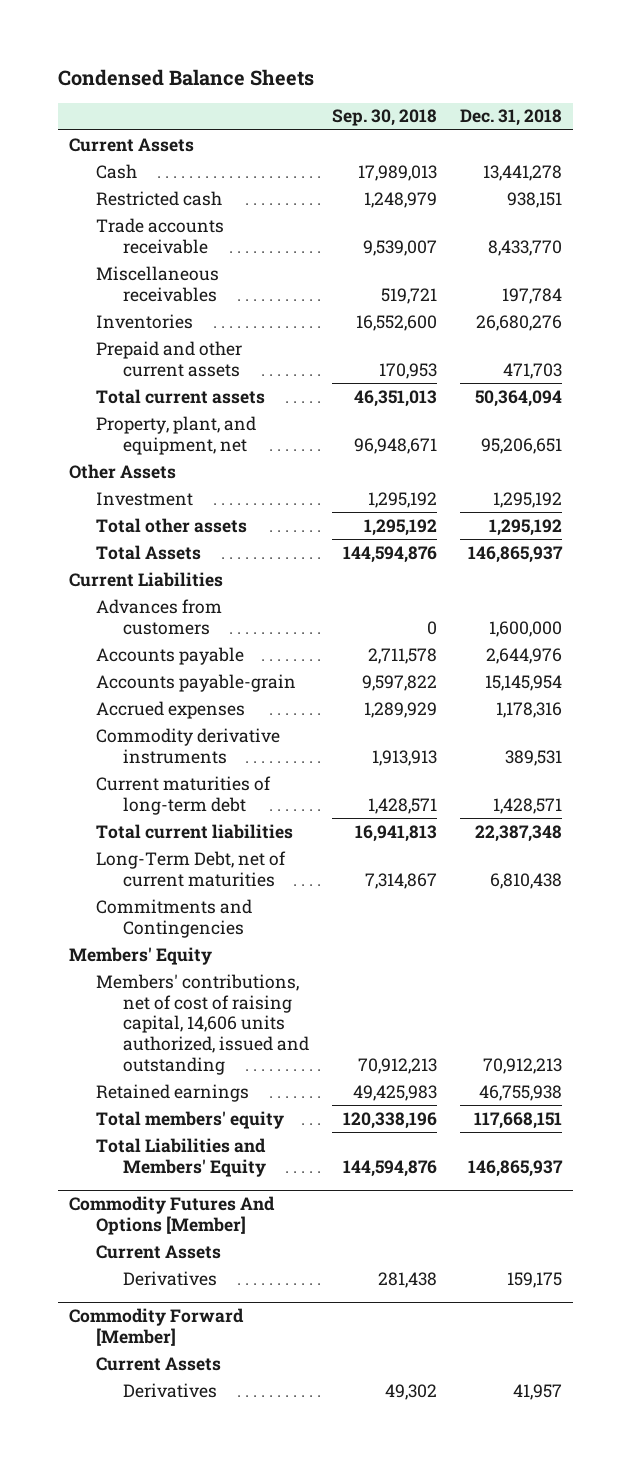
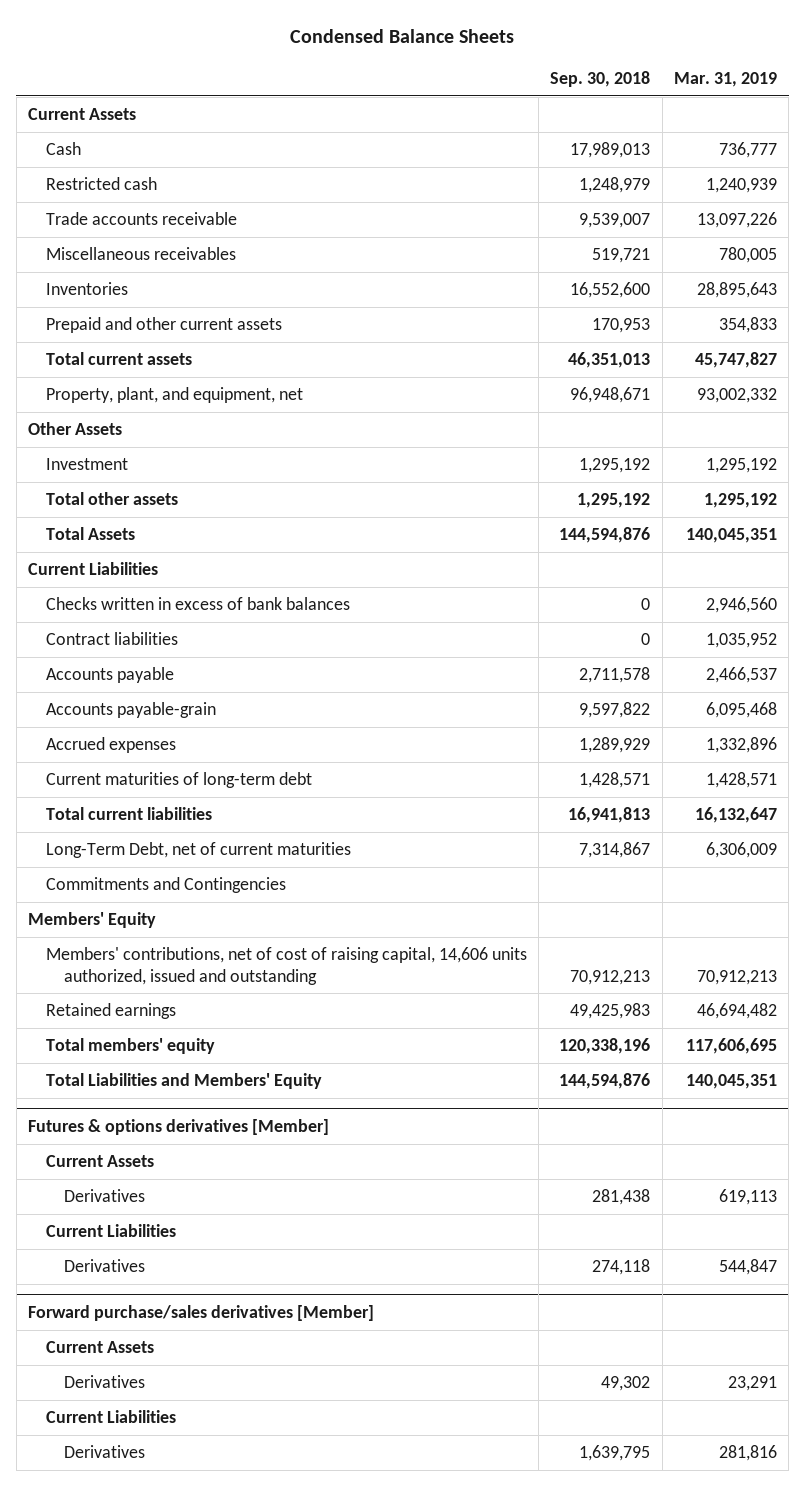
[459,109,562,127] Dec. 31, 2018 -> none
none -> [673,71,777,87] Mar. 31, 2019
none -> [45,597,350,611] Checks written in excess of bank balances
[96,598,223,635] Advances from customers -> [45,632,178,646] Contract liabilities
[96,727,281,764] Commodity derivative instruments -> none
[69,1196,276,1235] Commodity Futures And Options [Member] -> [27,1118,329,1135] Futures & options derivatives [Member]
none -> [45,1224,176,1238] Current Liabilities
none -> [63,1259,145,1273] Derivatives
[69,1308,245,1346] Commodity Forward [Member] -> [27,1304,374,1321] Forward purchase/sales derivatives [Member]
none -> [45,1410,176,1424] Current Liabilities
none -> [63,1445,145,1459] Derivatives

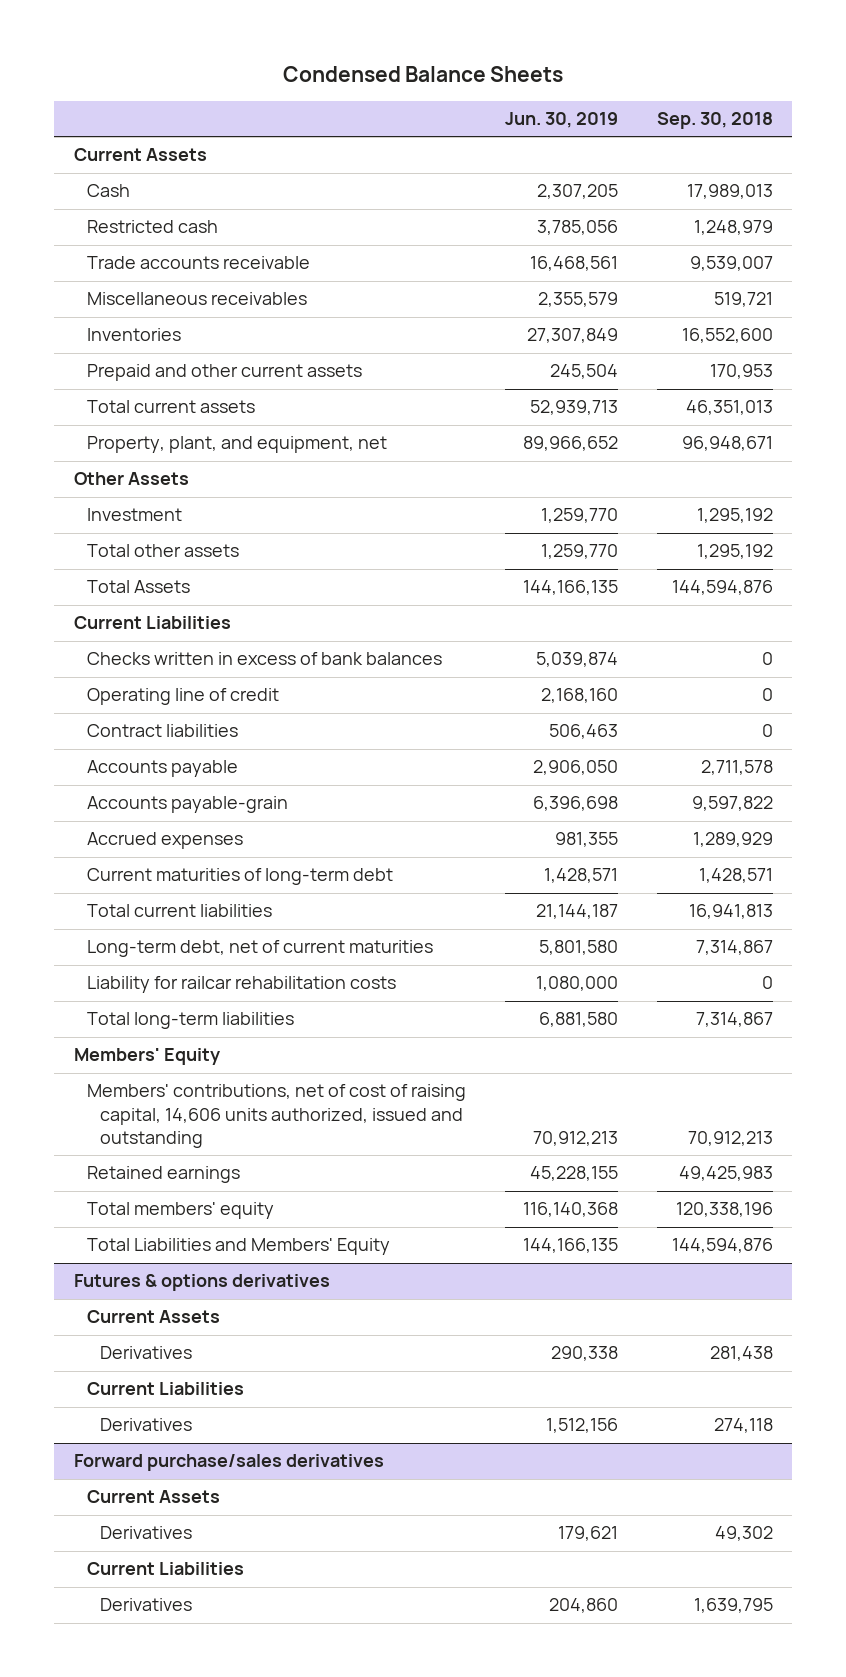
[673,71,777,87] Mar. 31, 2019 -> none
none -> [504,111,618,128] Jun. 30, 2019
none -> [86,688,279,706] Operating line of credit
[45,877,286,894] Commitments and Contingencies -> none
[45,842,351,859] Long-Term Debt, net of current maturities -> [86,940,433,958] Long-term debt, net of current maturities
none -> [86,976,396,994] Liability for railcar rehabilitation costs
none -> [86,1012,294,1030] Total long-term liabilities
[27,1118,329,1135] Futures & options derivatives [Member] -> [73,1274,330,1292] Futures & options derivatives
[27,1304,374,1321] Forward purchase/sales derivatives [Member] -> [73,1454,384,1472] Forward purchase/sales derivatives

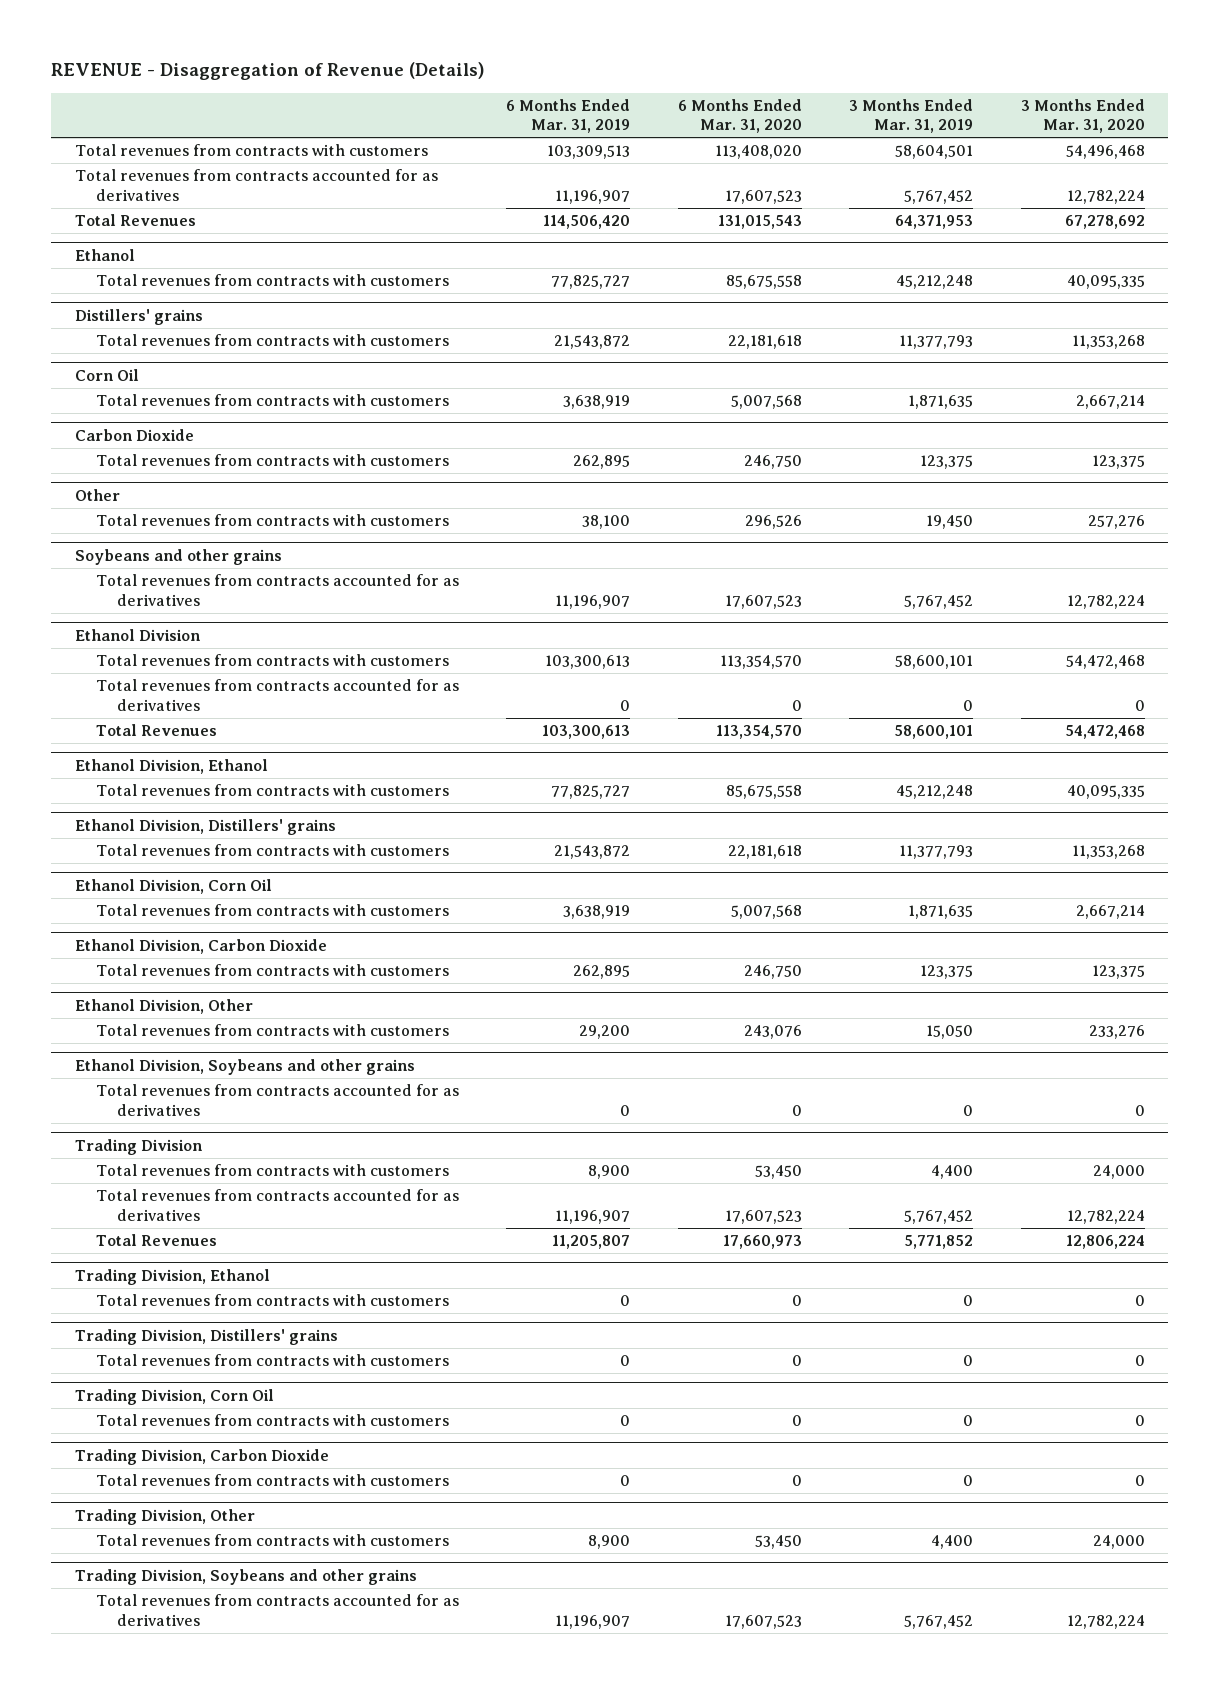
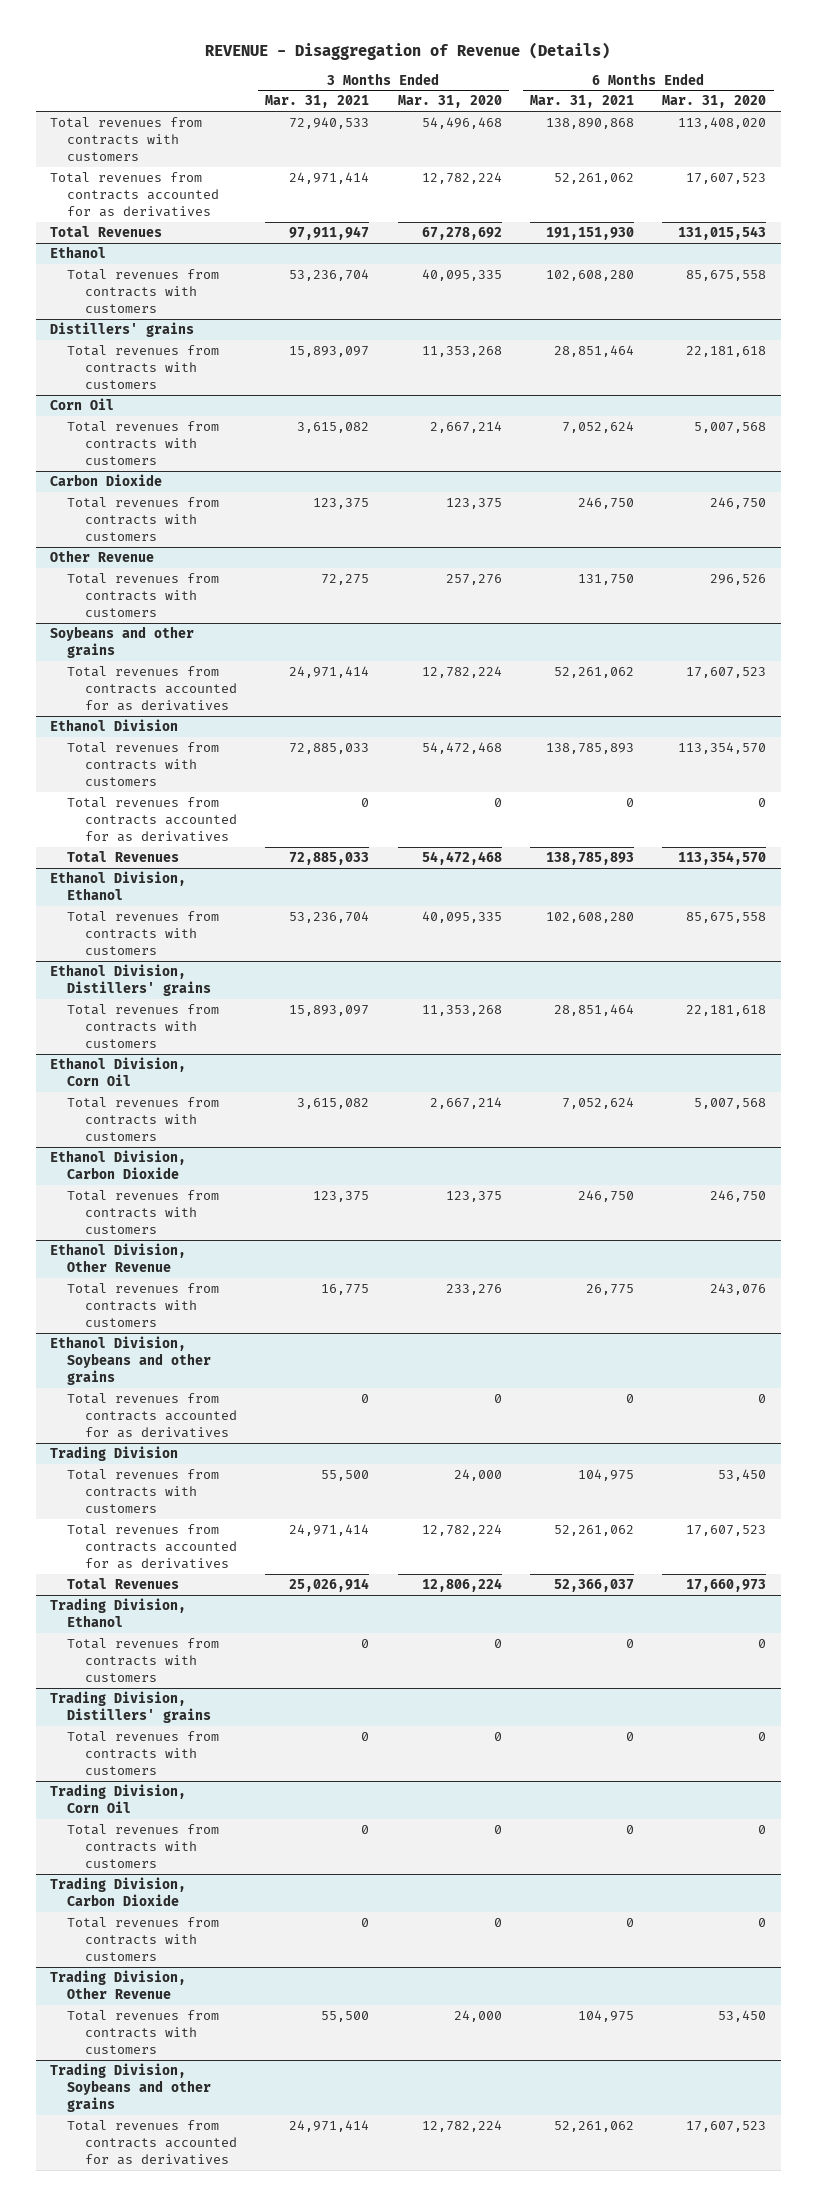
[506,98,631,134] 6 Months Ended Mar. 31, 2019 -> none
[849,98,974,134] 3 Months Ended Mar. 31, 2019 -> none
none -> [265,95,370,109] Mar. 31, 2021
none -> [529,95,634,109] Mar. 31, 2021
[74,488,120,501] Other -> [50,550,155,563] Other Revenue
[74,998,253,1014] Ethanol Division, Other -> [50,1243,187,1273] Ethanol Division, Other Revenue
[74,1508,255,1525] Trading Division, Other -> [50,1970,187,2000] Trading Division, Other Revenue

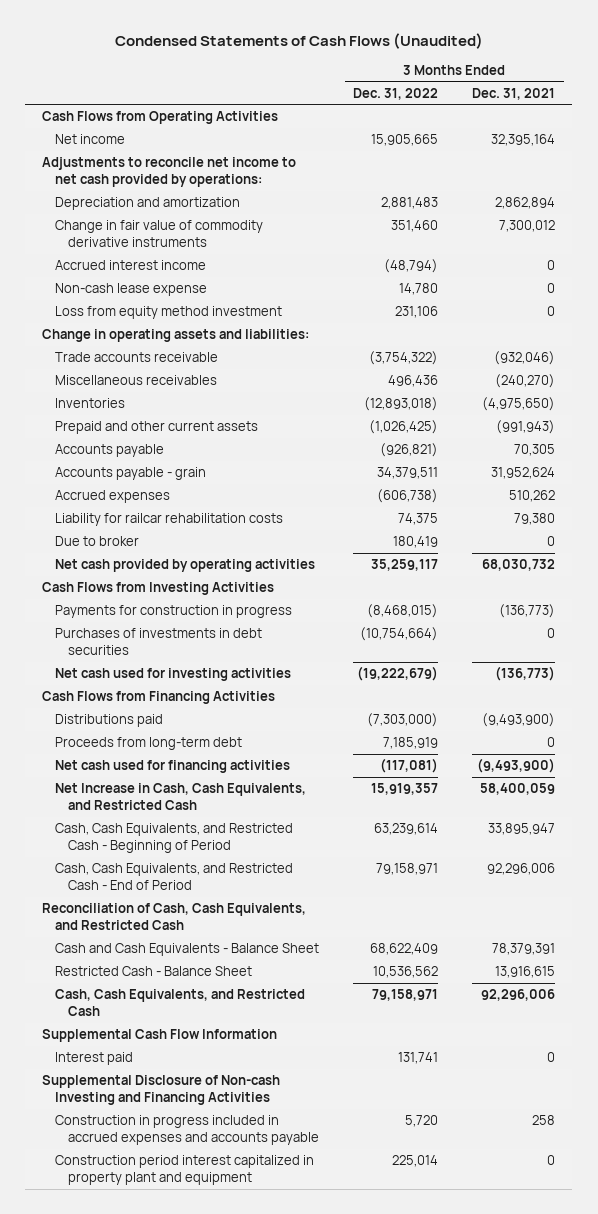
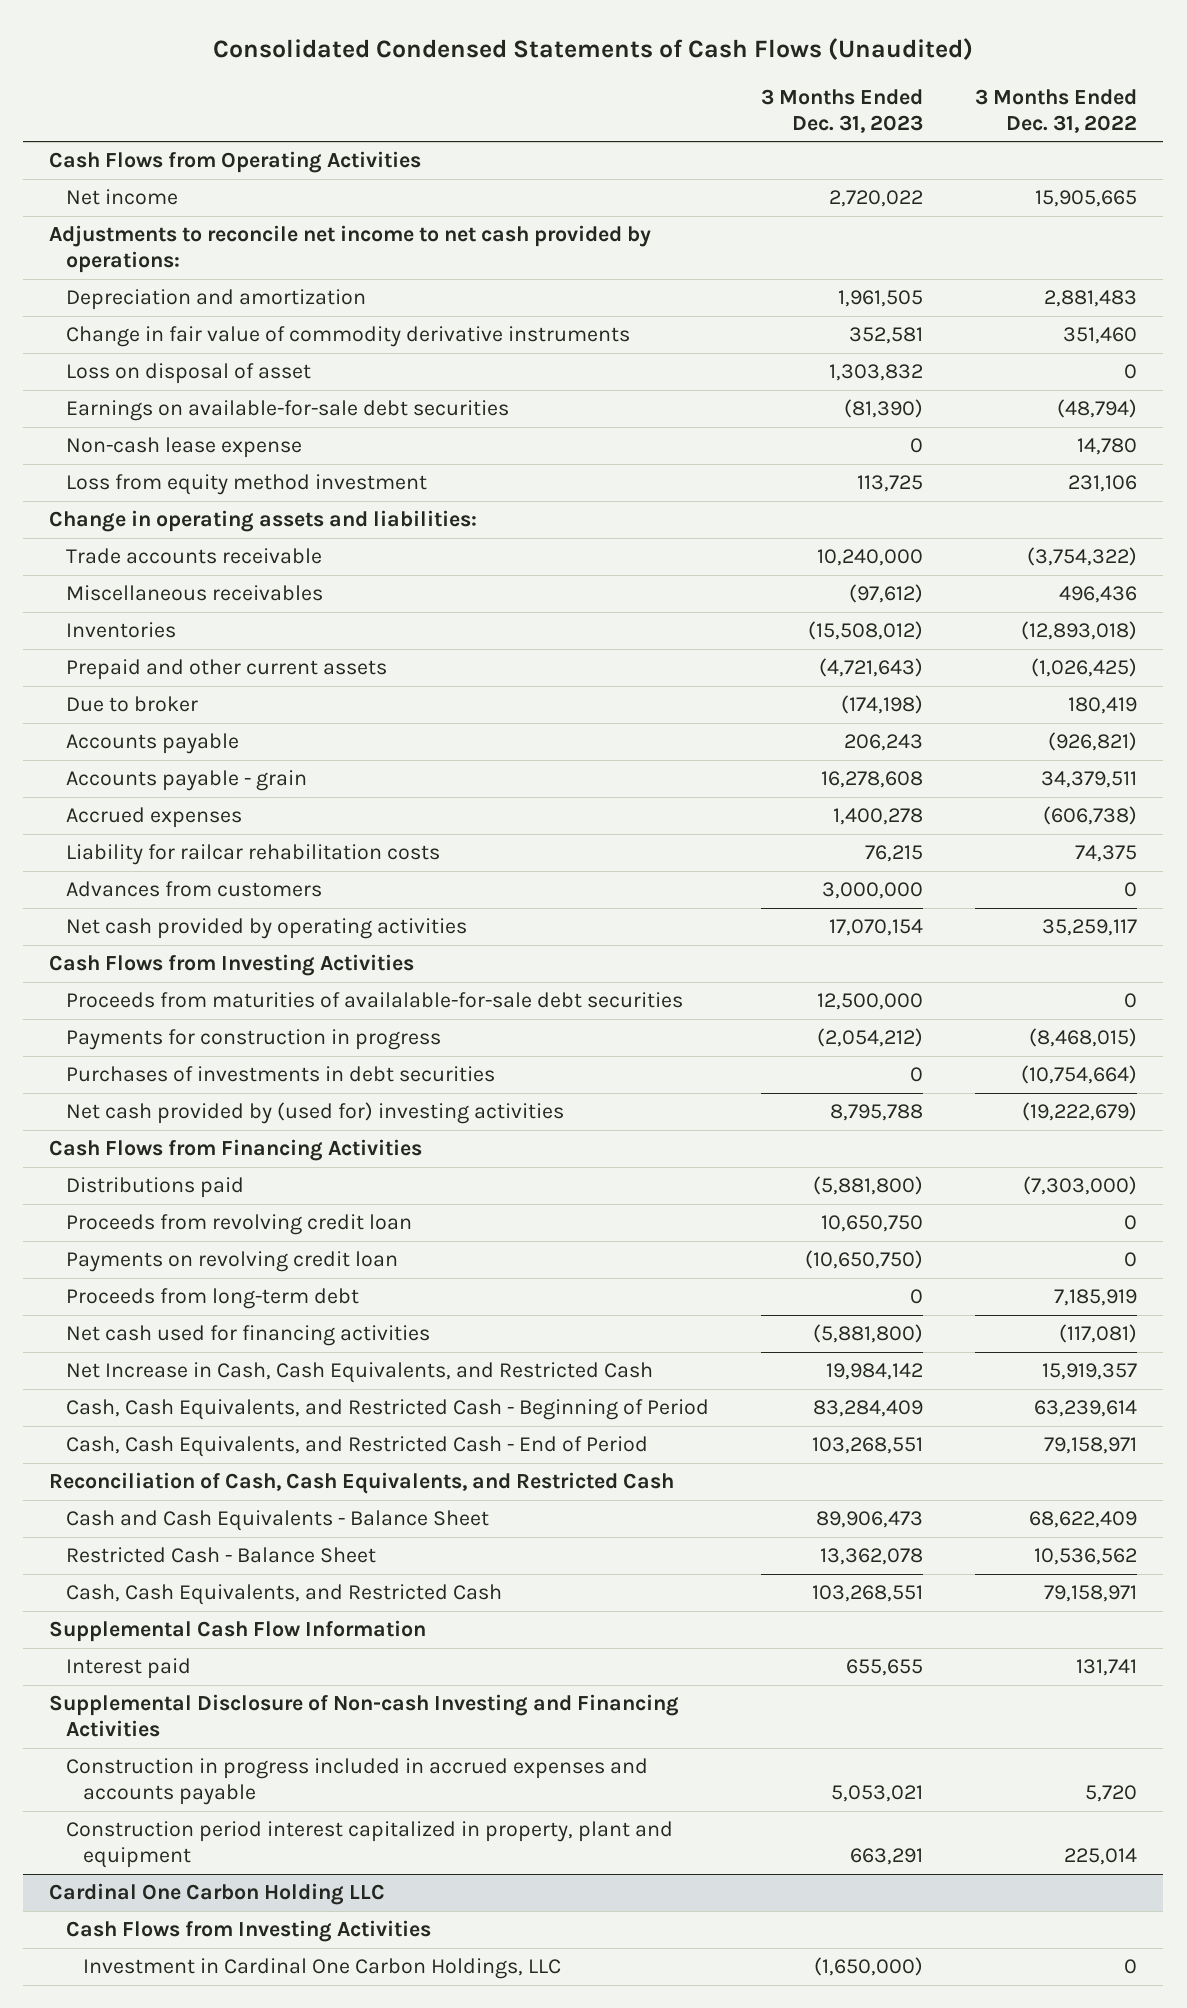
[114,32,483,49] Condensed Statements of Cash Flows (Unaudited) -> [213,37,974,60] Consolidated Condensed Statements of Cash Flows (Unaudited)
[472,87,556,100] Dec. 31, 2021 -> none
none -> [761,88,924,133] 3 Months Ended Dec. 31, 2023
none -> [66,363,312,385] Loss on disposal of asset
[55,260,207,271] Accrued interest income -> [66,400,510,422] Earnings on available-for-sale debt securities
[55,536,140,547] Due to broker -> [66,696,199,713] Due to broker
none -> [66,881,323,898] Advances from customers
none -> [66,992,684,1009] Proceeds from maturities of availalable-for-sale debt securities
[55,668,292,682] Net cash used for investing activities -> [66,1102,565,1125] Net cash provided by (used for) investing activities
none -> [66,1214,413,1236] Proceeds from revolving credit loan
none -> [66,1251,399,1273] Payments on revolving credit loan
[55,1155,315,1185] Construction period interest capitalized in property plant and equipment -> [66,1821,674,1869] Construction period interest capitalized in property, plant and equipment
none -> [49,1883,386,1906] Cardinal One Carbon Holding LLC
none -> [66,1920,432,1943] Cash Flows from Investing Activities
none -> [83,1958,562,1980] Investment in Cardinal One Carbon Holdings, LLC

